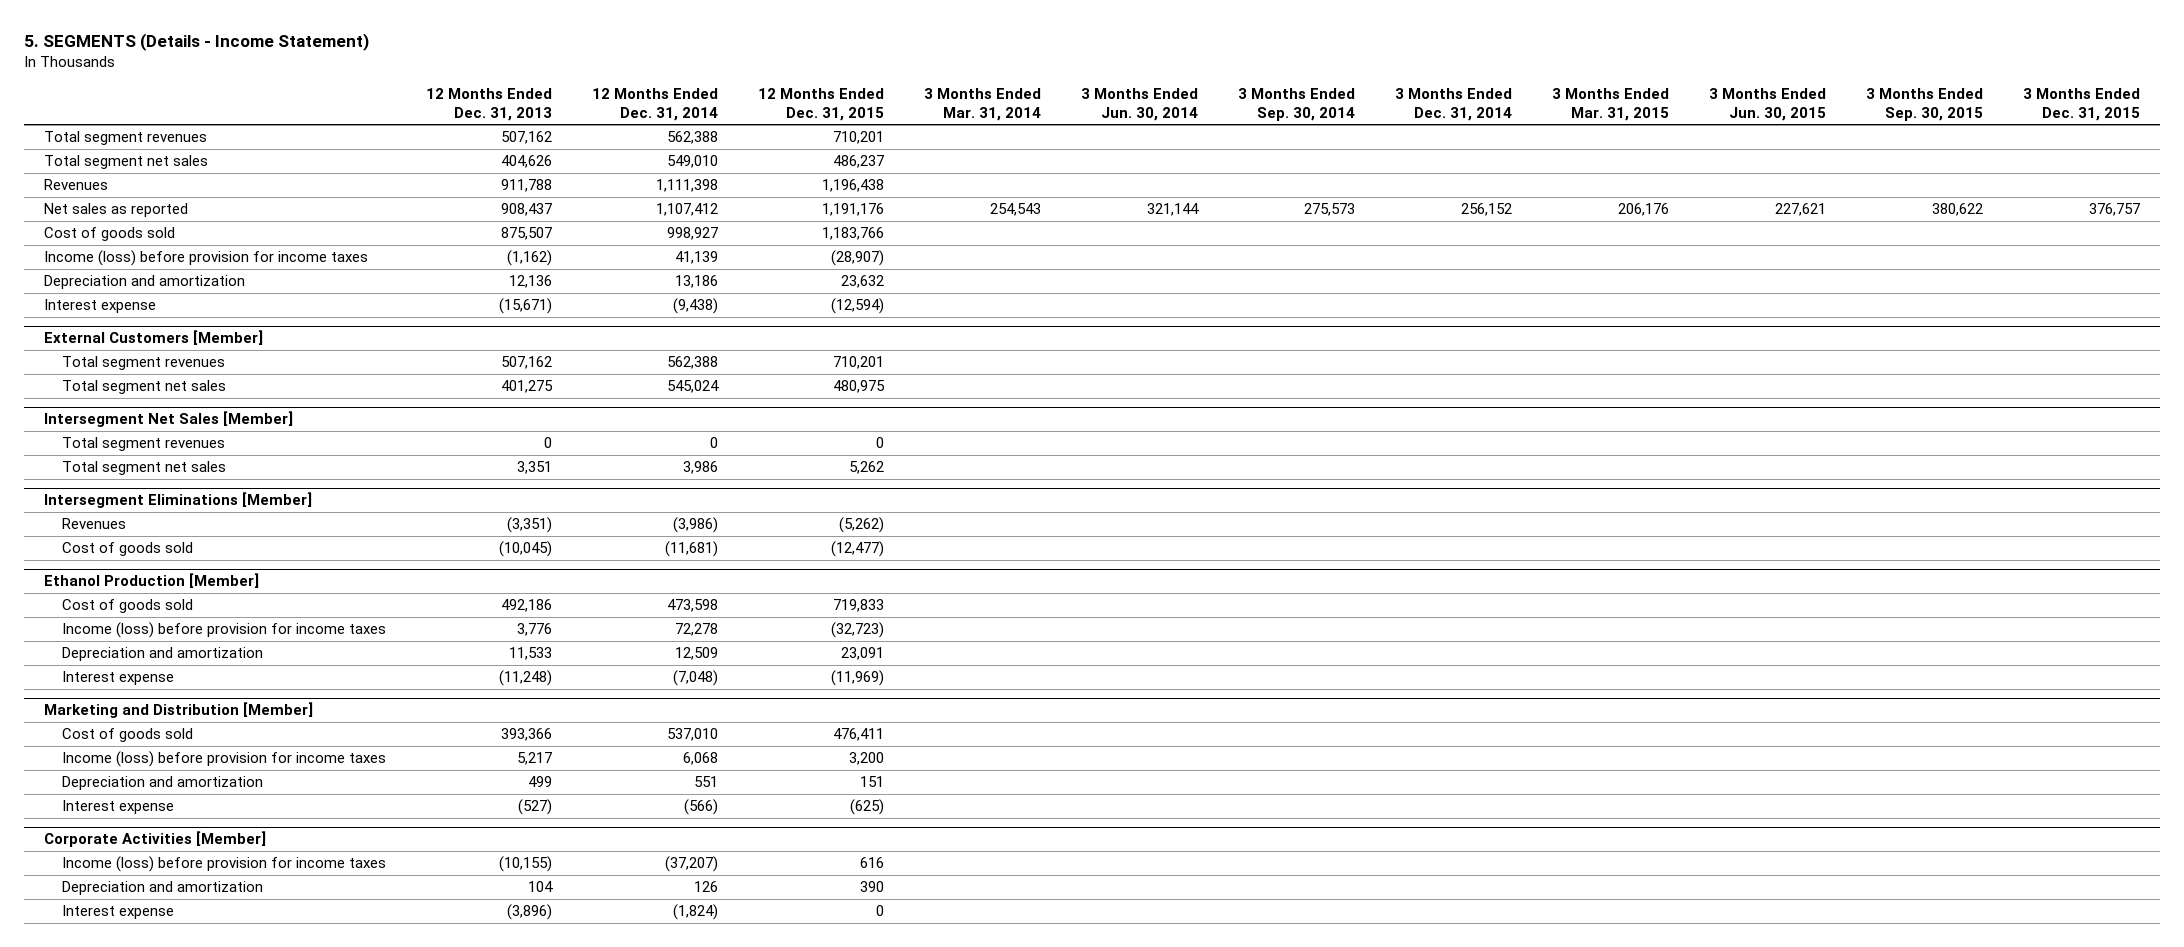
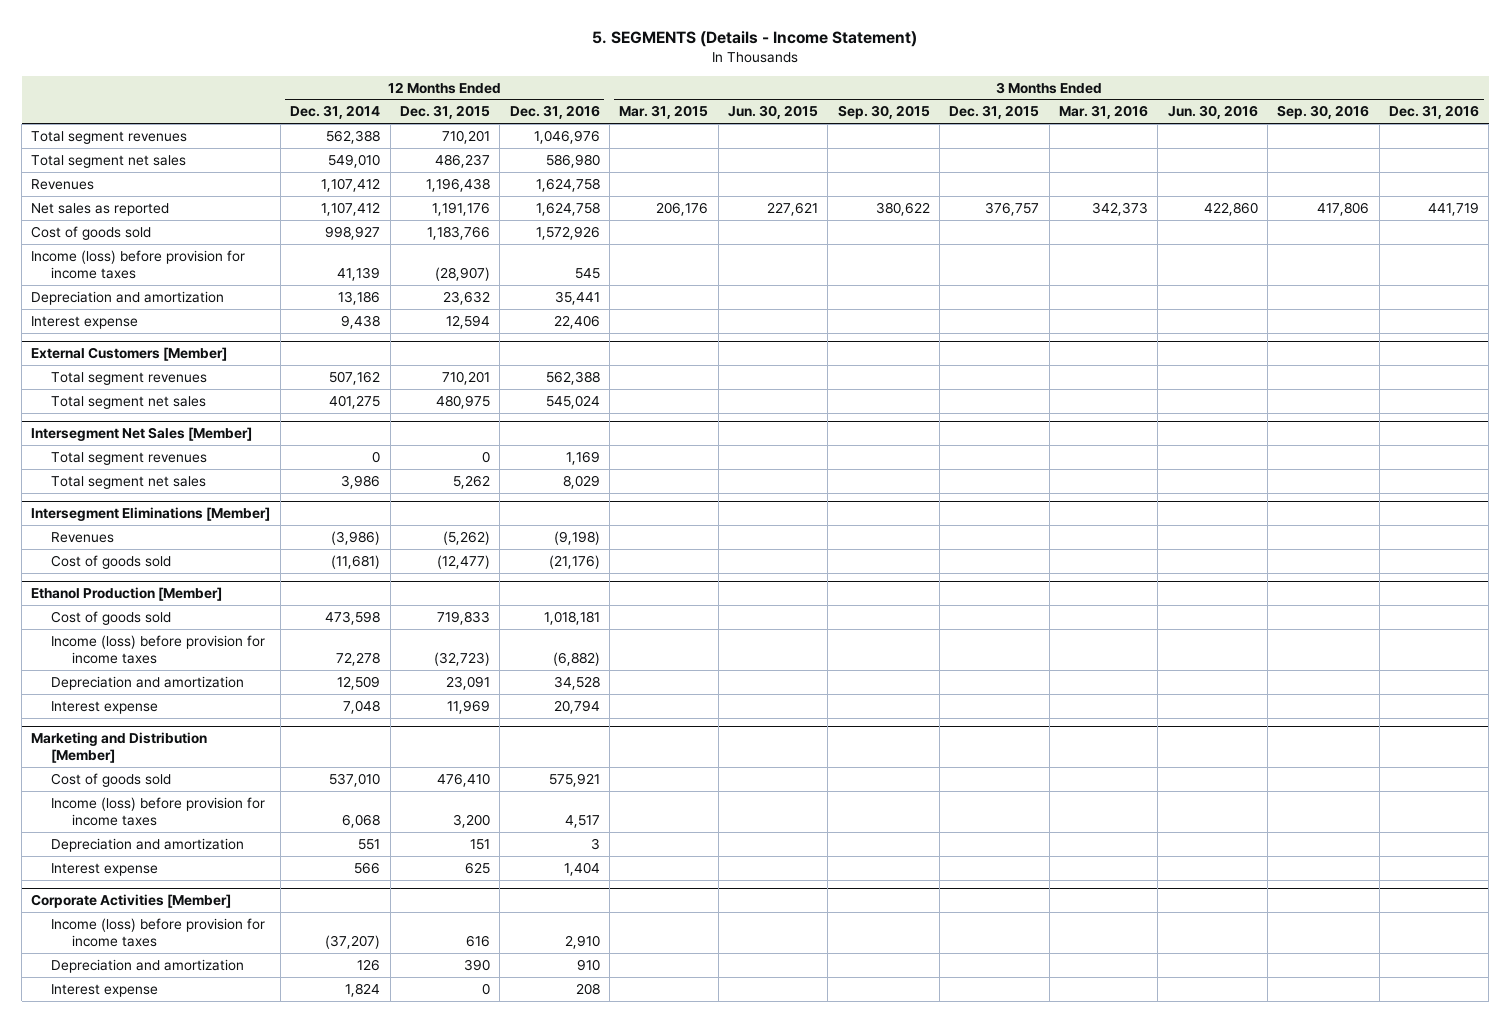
[425,88,552,121] 12 Months Ended Dec. 31, 2013 -> none
[923,88,1041,121] 3 Months Ended Mar. 31, 2014 -> none
[1080,88,1198,121] 3 Months Ended Jun. 30, 2014 -> none
[1237,88,1355,121] 3 Months Ended Sep. 30, 2014 -> none
[1394,88,1512,121] 3 Months Ended Dec. 31, 2014 -> none
none -> [509,105,600,120] Dec. 31, 2016
none -> [1059,105,1149,120] Mar. 31, 2016
none -> [1167,105,1258,120] Jun. 30, 2016
none -> [1277,105,1370,120] Sep. 30, 2016
none -> [1389,105,1480,120] Dec. 31, 2016
[655,179,718,193] 1,111,398 -> [321,177,381,192] 1,107,412
[672,298,718,315] (9,438) -> [341,314,381,329] 9,438
[830,298,884,315] (12,594) -> [445,314,490,329] 12,594
[666,356,718,370] 562,388 -> [329,370,381,385] 507,162
[666,380,719,394] 545,024 -> [329,394,381,409] 401,275
[672,670,718,687] (7,048) -> [343,699,381,714] 7,048
[830,670,884,687] (11,969) -> [446,699,490,714] 11,969
[832,728,884,742] 476,411 -> [436,772,490,787] 476,410
[683,799,718,816] (566) -> [354,861,381,874] 566
[849,799,884,816] (625) -> [464,861,490,874] 625
[672,904,718,921] (1,824) -> [345,982,381,997] 1,824

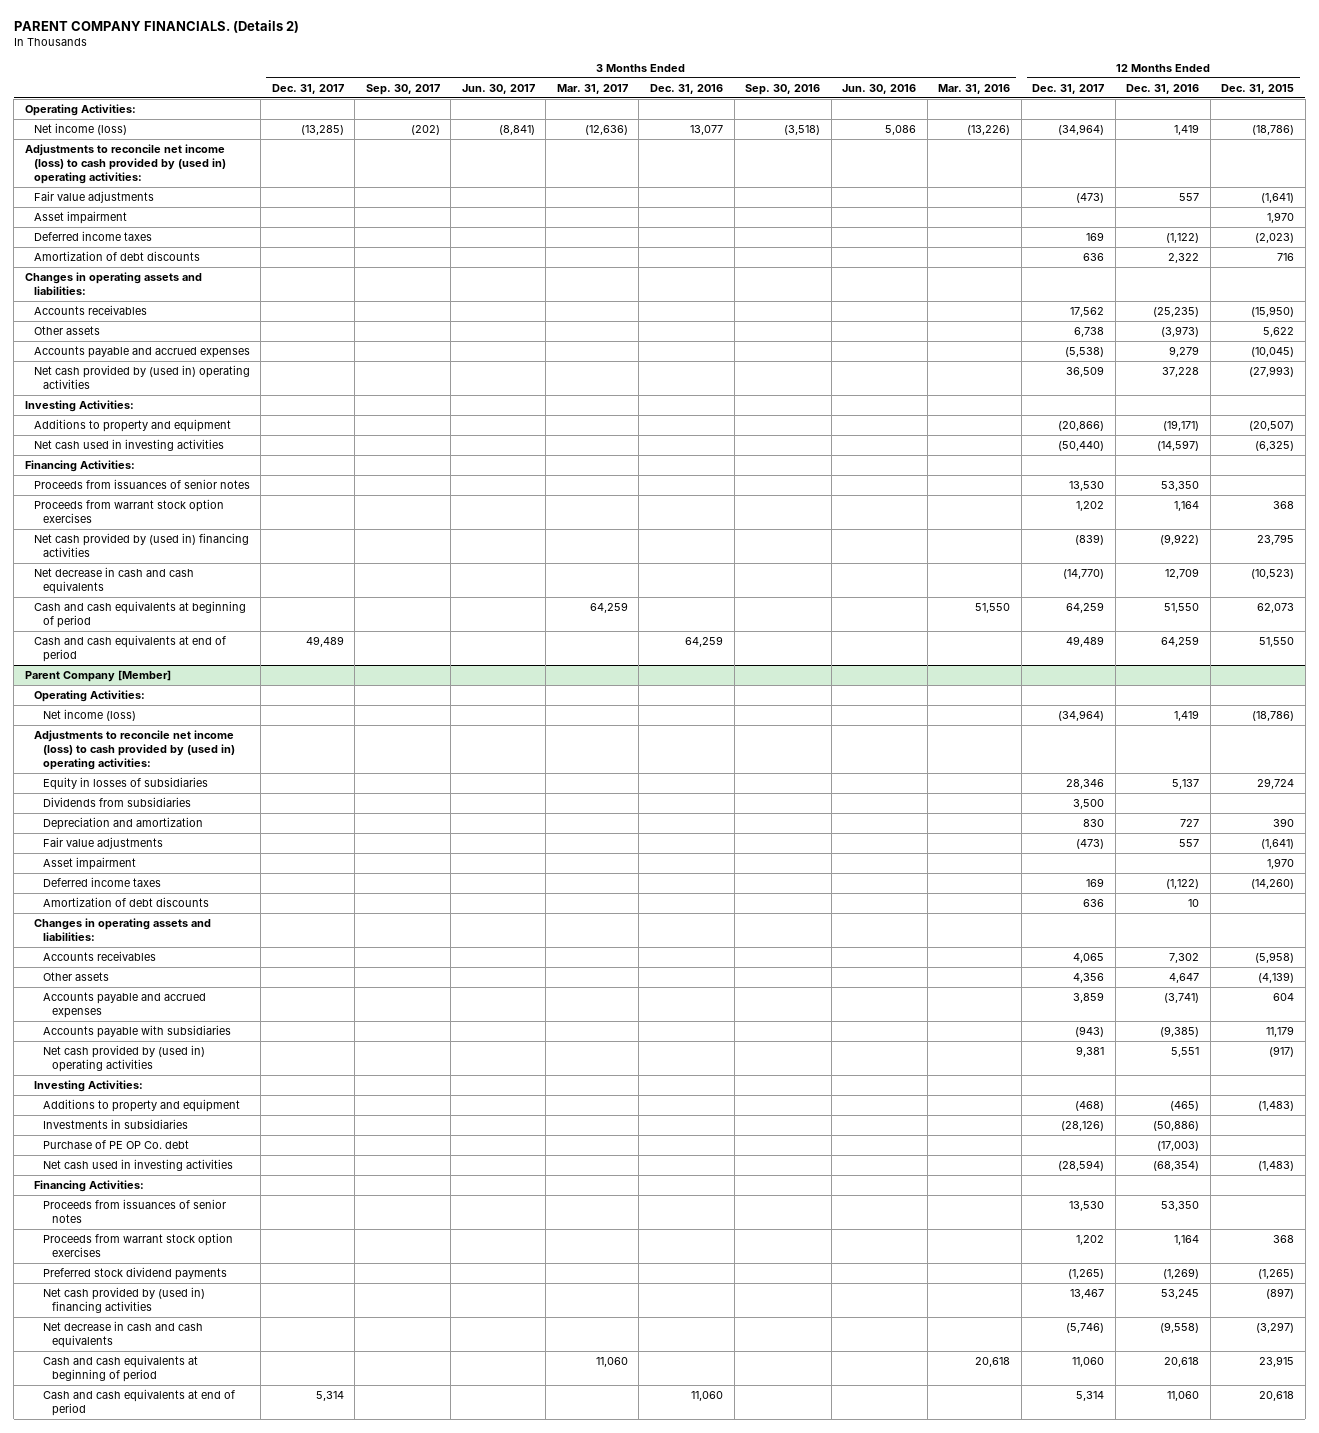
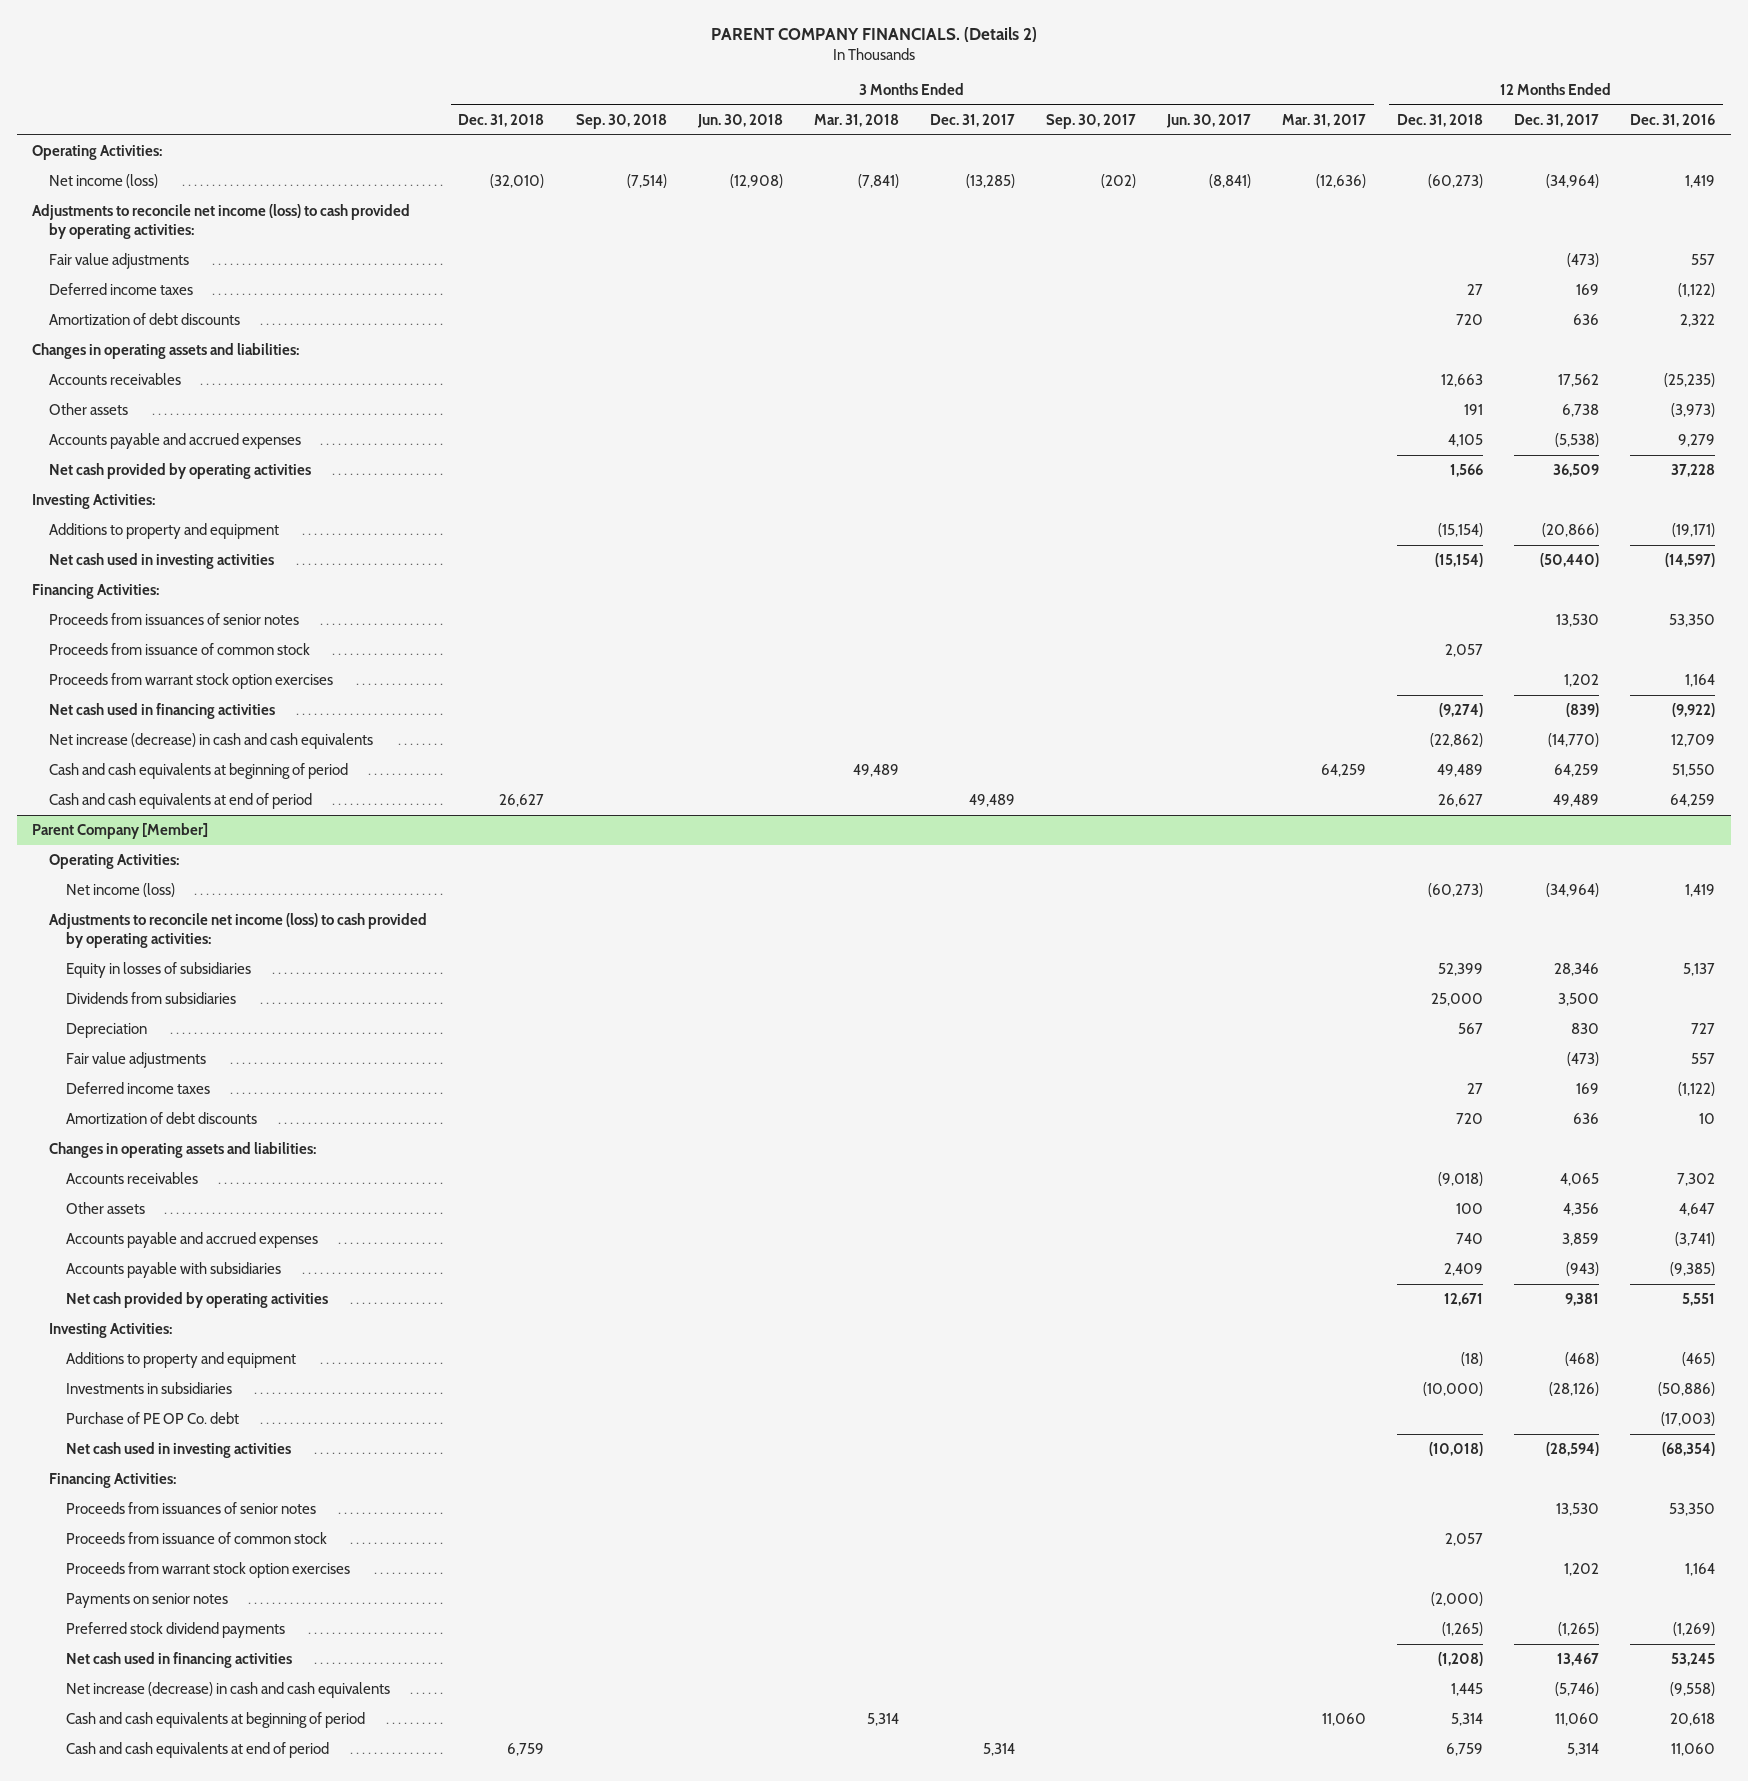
[649,83,723,94] Dec. 31, 2016 -> none
[745,83,821,95] Sep. 30, 2016 -> none
[842,83,917,94] Jun. 30, 2016 -> none
[938,83,1011,94] Mar. 31, 2016 -> none
[1221,83,1295,94] Dec. 31, 2015 -> none
none -> [458,113,545,127] Dec. 31, 2018
none -> [575,113,667,129] Sep. 30, 2018
none -> [696,113,783,128] Jun. 30, 2018
none -> [813,113,899,127] Mar. 31, 2018
none -> [1397,113,1484,127] Dec. 31, 2018
[24,144,226,185] Adjustments to reconcile net income (loss) to cash provided by (used in) operating activities: -> [32,204,411,240] Adjustments to reconcile net income (loss) to cash provided by operating activities:
[33,211,127,225] Asset impairment -> none
[33,365,250,390] Net cash provided by (used in) operating activities -> [49,463,312,480] Net cash provided by operating activities
none -> [49,643,311,656] Proceeds from issuance of common stock
[33,533,249,558] Net cash provided by (used in) financing activities -> [49,703,276,720] Net cash used in financing activities
[33,567,194,595] Net decrease in cash and cash equivalents -> [49,733,374,750] Net increase (decrease) in cash and cash equivalents
[33,730,235,771] Adjustments to reconcile net income (loss) to cash provided by (used in) operating activities: -> [49,913,428,949] Adjustments to reconcile net income (loss) to cash provided by operating activities:
[42,817,203,831] Depreciation and amortization -> [66,1023,148,1039] Depreciation
[42,857,136,871] Asset impairment -> none
[42,1045,205,1073] Net cash provided by (used in) operating activities -> [66,1292,329,1309] Net cash provided by operating activities
none -> [66,1532,328,1545] Proceeds from issuance of common stock
none -> [66,1593,229,1609] Payments on senior notes
[42,1287,205,1314] Net cash provided by (used in) financing activities -> [66,1652,293,1669] Net cash used in financing activities
[42,1321,203,1349] Net decrease in cash and cash equivalents -> [66,1682,391,1699] Net increase (decrease) in cash and cash equivalents

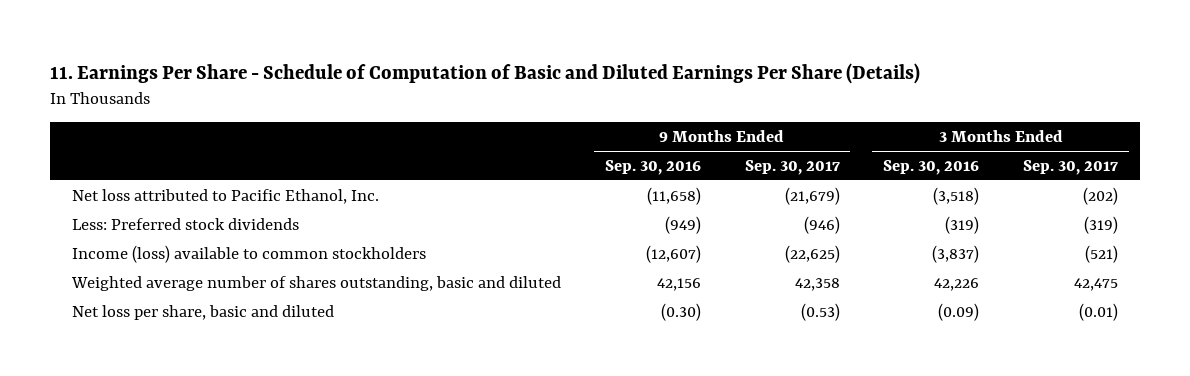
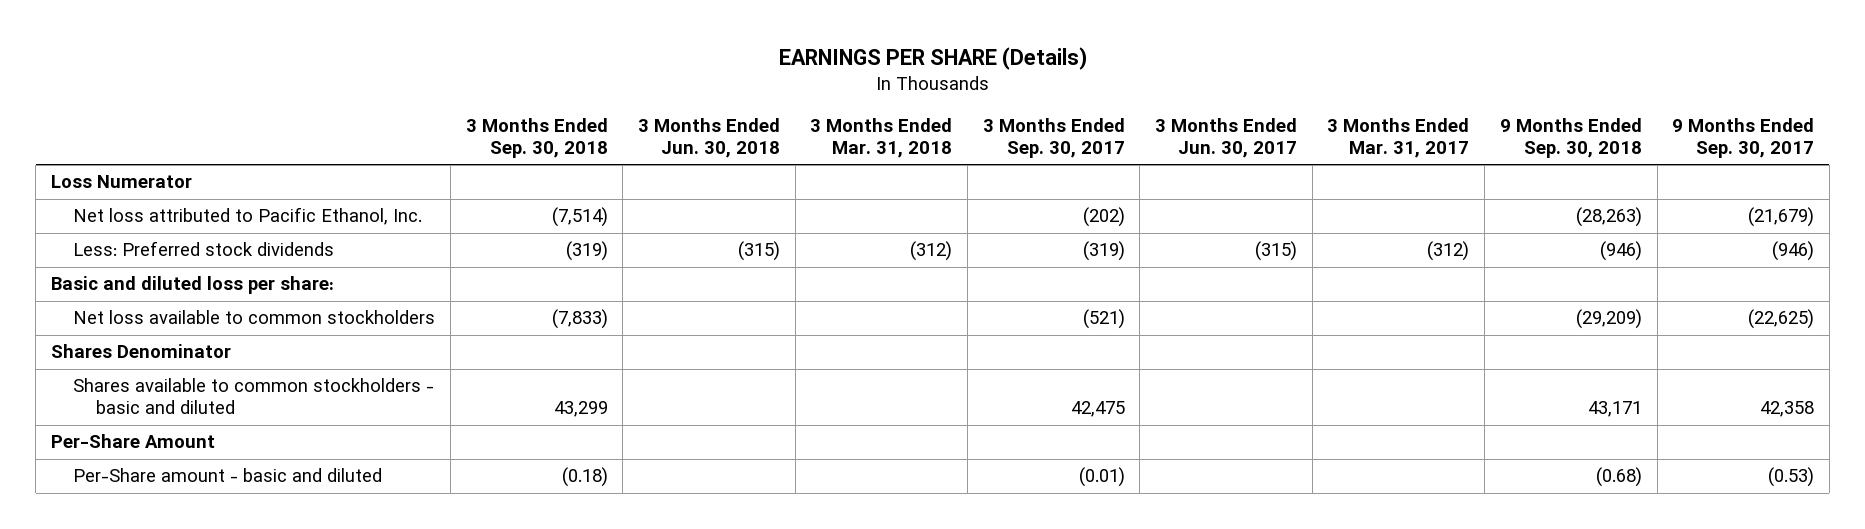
[49,62,920,84] 11. Earnings Per Share - Schedule of Computation of Basic and Diluted Earnings Per Share (Details) -> [778,46,1087,70] EARNINGS PER SHARE (Details)
[604,159,701,175] Sep. 30, 2016 -> none
[883,159,980,175] Sep. 30, 2016 -> none
none -> [465,118,608,158] 3 Months Ended Sep. 30, 2018
none -> [638,118,781,158] 3 Months Ended Jun. 30, 2018
none -> [810,118,953,158] 3 Months Ended Mar. 31, 2018
none -> [1155,118,1298,158] 3 Months Ended Jun. 30, 2017
none -> [1327,118,1470,158] 3 Months Ended Mar. 31, 2017
none -> [1499,118,1642,158] 9 Months Ended Sep. 30, 2018
none -> [51,175,193,189] Loss Numerator
none -> [51,276,335,295] Basic and diluted loss per share:
[71,244,426,263] Income (loss) available to common stockholders -> [73,310,436,325] Net loss available to common stockholders
none -> [51,344,232,359] Shares Denominator
[70,275,561,291] Weighted average number of shares outstanding, basic and diluted -> [73,378,435,415] Shares available to common stockholders - basic and diluted
none -> [51,434,216,449] Per-Share Amount
[71,304,334,320] Net loss per share, basic and diluted -> [73,468,383,483] Per-Share amount - basic and diluted

